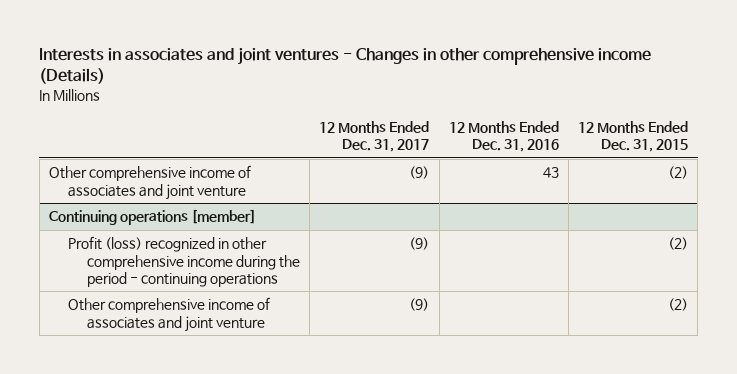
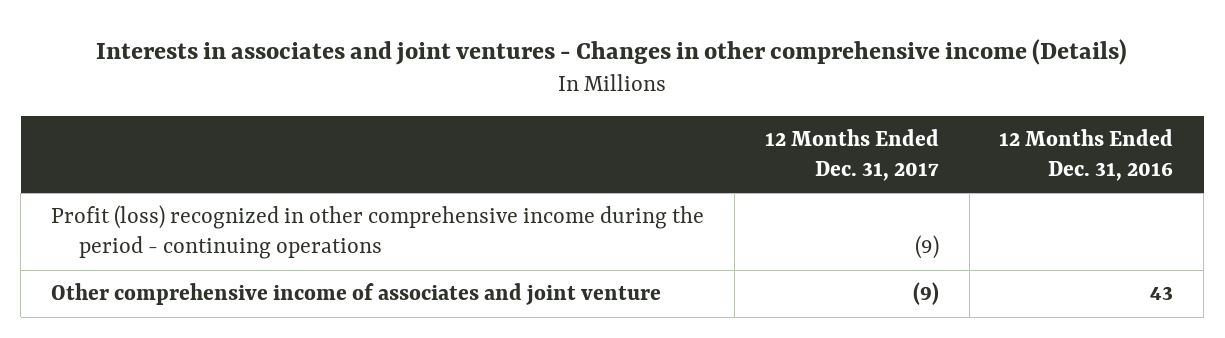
[578,120,689,153] 12 Months Ended Dec. 31, 2015 -> none
[48,209,256,226] Continuing operations [member] -> none
[67,297,270,332] Other comprehensive income of associates and joint venture -> none
[48,165,251,200] Other comprehensive income of associates and joint venture -> [51,283,662,306] Other comprehensive income of associates and joint venture

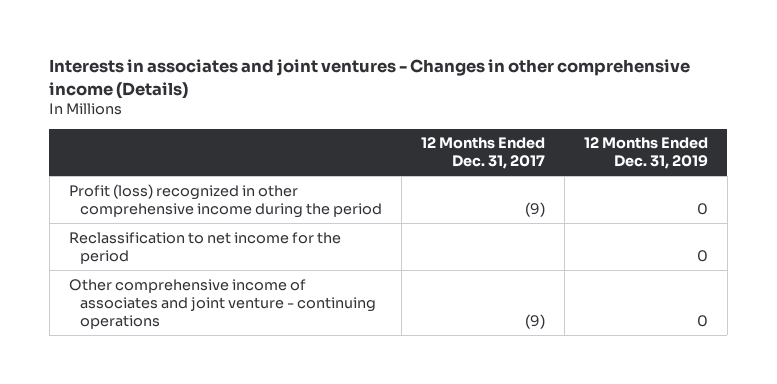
[999,129,1174,181] 12 Months Ended Dec. 31, 2016 -> none
none -> [583,137,708,170] 12 Months Ended Dec. 31, 2019
[51,205,705,259] Profit (loss) recognized in other comprehensive income during the period - continuing operations -> [68,183,383,218] Profit (loss) recognized in other comprehensive income during the period
none -> [68,231,341,264] Reclassification to net income for the period
[51,283,662,306] Other comprehensive income of associates and joint venture -> [68,278,377,329] Other comprehensive income of associates and joint venture - continuing operations

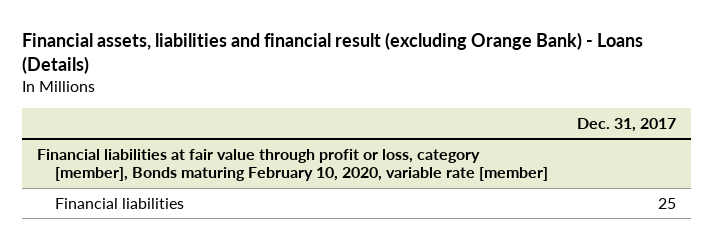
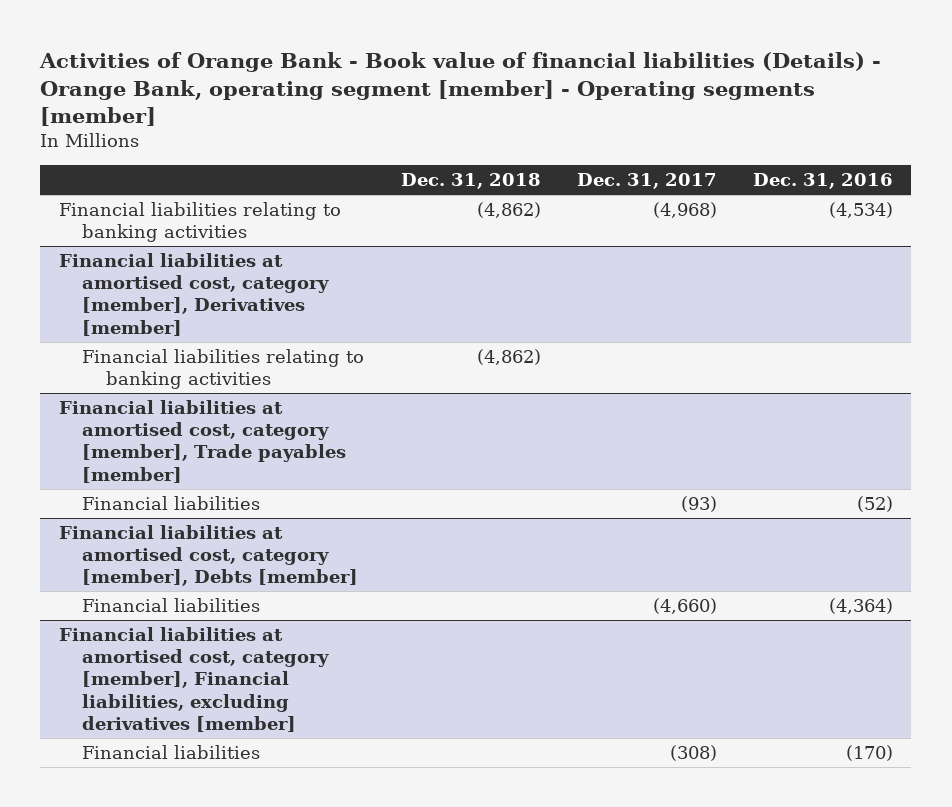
[22,31,644,75] Financial assets, liabilities and financial result (excluding Orange Bank) - Loans (Details) -> [39,52,882,127] Activities of Orange Bank - Book value of financial liabilities (Details) - Orange Bank, operating segment [member] - Operating segments [member]
none -> [400,173,541,190] Dec. 31, 2018
none -> [753,173,894,190] Dec. 31, 2016
[37,148,548,182] Financial liabilities at fair value through profit or loss, category [member], Bonds maturing February 10, 2020, variable rate [member] -> none
none -> [58,202,341,243] Financial liabilities relating to banking activities
none -> [58,253,330,336] Financial liabilities at amortised cost, category [member], Derivatives [member]
none -> [82,349,365,390] Financial liabilities relating to banking activities
none -> [58,400,347,483] Financial liabilities at amortised cost, category [member], Trade payables [member]
[658,197,677,209] 25 -> [680,496,717,513] (93)
none -> [58,525,359,587] Financial liabilities at amortised cost, category [member], Debts [member]
none -> [82,598,261,613] Financial liabilities
none -> [58,627,330,732] Financial liabilities at amortised cost, category [member], Financial liabilities, excluding derivatives [member]
none -> [82,745,261,760] Financial liabilities

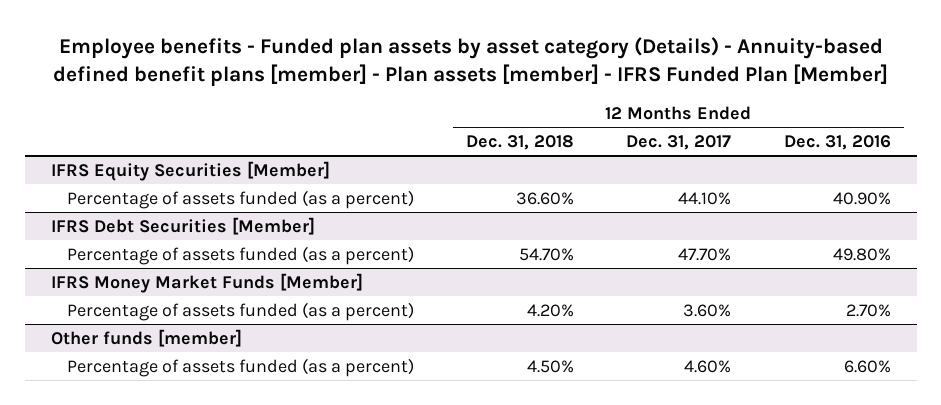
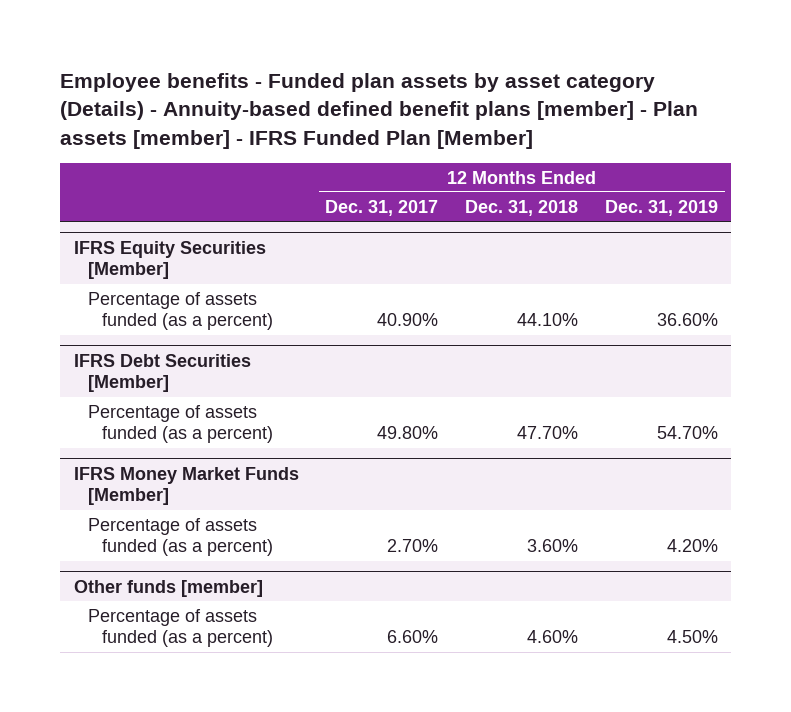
[783,134,891,150] Dec. 31, 2016 -> none
none -> [604,199,718,216] Dec. 31, 2019
[515,191,574,205] 36.60% -> [517,313,579,327] 44.10%
[678,191,732,205] 44.10% -> [377,313,439,327] 40.90%
[518,247,574,261] 54.70% -> [517,426,579,440] 47.70%
[678,247,732,261] 47.70% -> [377,426,439,440] 49.80%
[526,303,574,317] 4.20% -> [527,539,579,553] 3.60%
[683,303,732,317] 3.60% -> [387,539,439,553] 2.70%
[526,359,574,373] 4.50% -> [527,630,579,644] 4.60%
[684,359,732,373] 4.60% -> [387,630,439,644] 6.60%

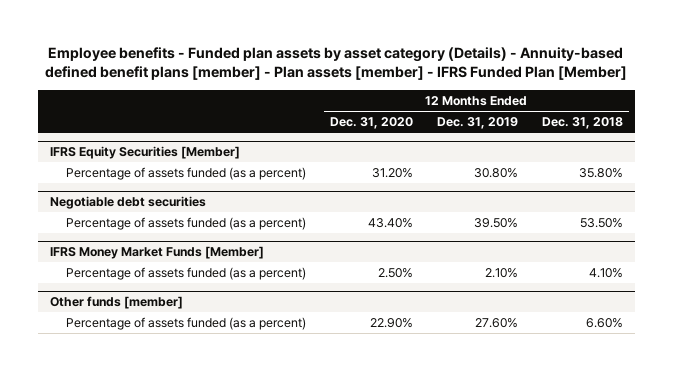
[325,199,439,216] Dec. 31, 2017 -> none
none -> [330,117,414,130] Dec. 31, 2020
[517,313,579,327] 44.10% -> [578,168,623,179] 35.80%
[656,313,718,327] 36.60% -> [473,168,518,179] 30.80%
[73,353,251,393] IFRS Debt Securities [Member] -> [49,196,206,210] Negotiable debt securities
[517,426,579,440] 47.70% -> [579,218,623,229] 53.50%
[656,426,718,440] 54.70% -> [473,218,518,229] 39.50%
[527,539,579,553] 3.60% -> [588,268,623,279] 4.10%
[666,539,718,553] 4.20% -> [484,268,518,279] 2.10%
[527,630,579,644] 4.60% -> [585,318,623,329] 6.60%
[666,630,718,644] 4.50% -> [474,318,518,329] 27.60%

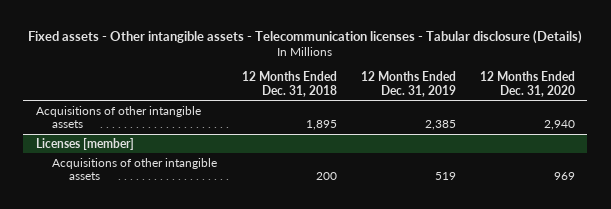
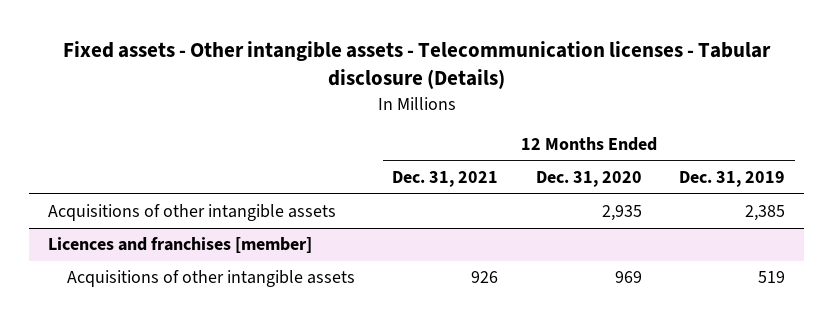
[241,71,337,97] 12 Months Ended Dec. 31, 2018 -> none
none -> [392,171,499,188] Dec. 31, 2021
[544,120,576,131] 2,940 -> [601,205,642,222] 2,935
[35,137,134,150] Licenses [member] -> [47,237,312,254] Licences and franchises [member]

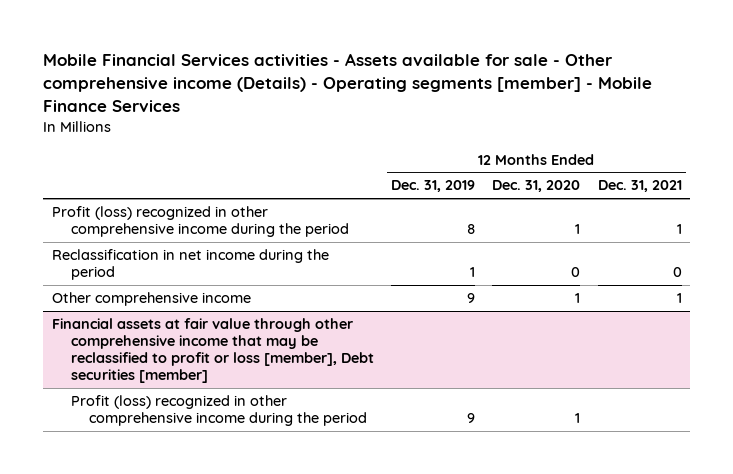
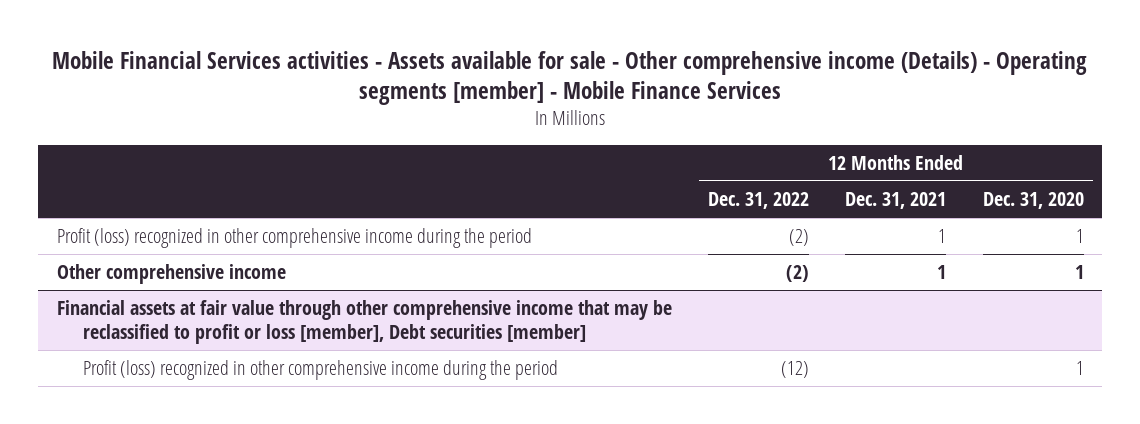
[390,180,475,193] Dec. 31, 2019 -> none
none -> [707,192,809,210] Dec. 31, 2022
[51,249,329,281] Reclassification in net income during the period -> none

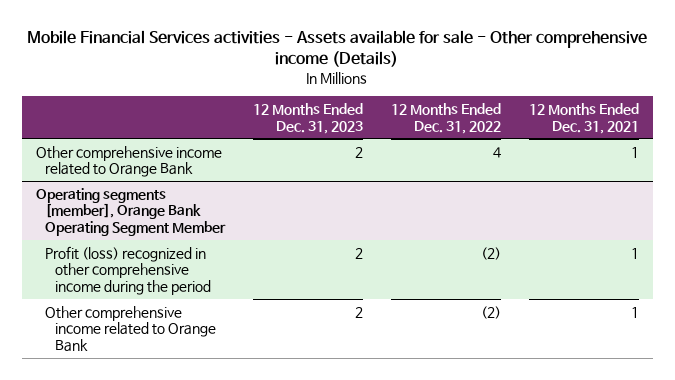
[52,50,1088,105] Mobile Financial Services activities - Assets available for sale - Other comprehensive income (Details) - Operating segments [member] - Mobile Finance Services -> [27,30,648,68] Mobile Financial Services activities - Assets available for sale - Other comprehensive income (Details)
[982,192,1084,210] Dec. 31, 2020 -> none
none -> [253,102,364,134] 12 Months Ended Dec. 31, 2023
none -> [35,145,222,178] Other comprehensive income related to Orange Bank
none -> [35,187,227,236] Operating segments [member], Orange Bank Operating Segment Member
[56,264,286,285] Other comprehensive income -> none
[56,300,672,345] Financial assets at fair value through other comprehensive income that may be reclassified to profit or loss [member], Debt securities [member] -> none
[82,360,558,381] Profit (loss) recognized in other comprehensive income during the period -> none
none -> [45,305,216,352] Other comprehensive income related to Orange Bank

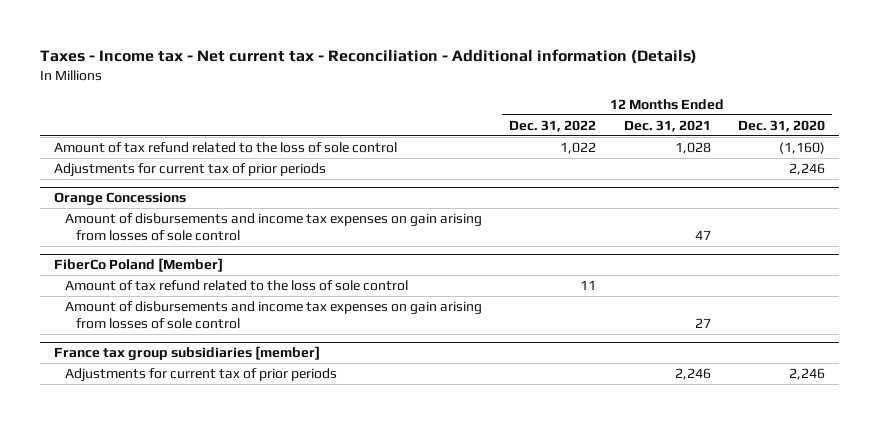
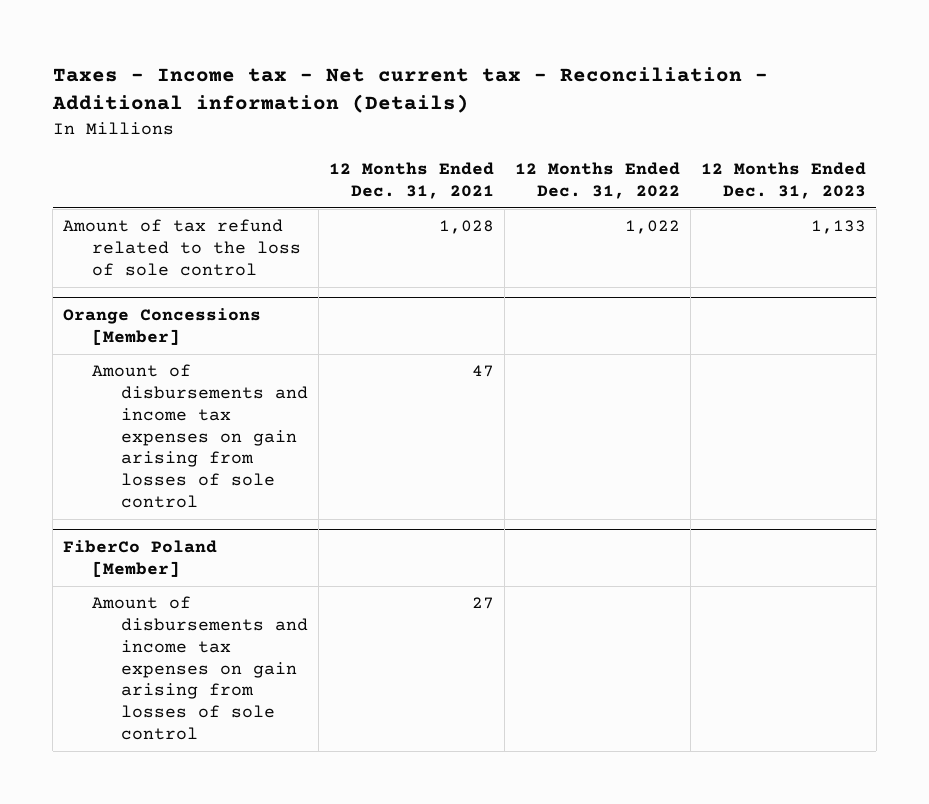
[738,119,826,132] Dec. 31, 2020 -> none
none -> [701,162,867,199] 12 Months Ended Dec. 31, 2023
[53,163,326,178] Adjustments for current tax of prior periods -> none
[53,192,186,207] Orange Concessions -> [63,308,262,346] Orange Concessions [Member]
[64,280,408,292] Amount of tax refund related to the loss of sole control -> none
[53,346,320,362] France tax group subsidiaries [member] -> none
[64,368,337,383] Adjustments for current tax of prior periods -> none

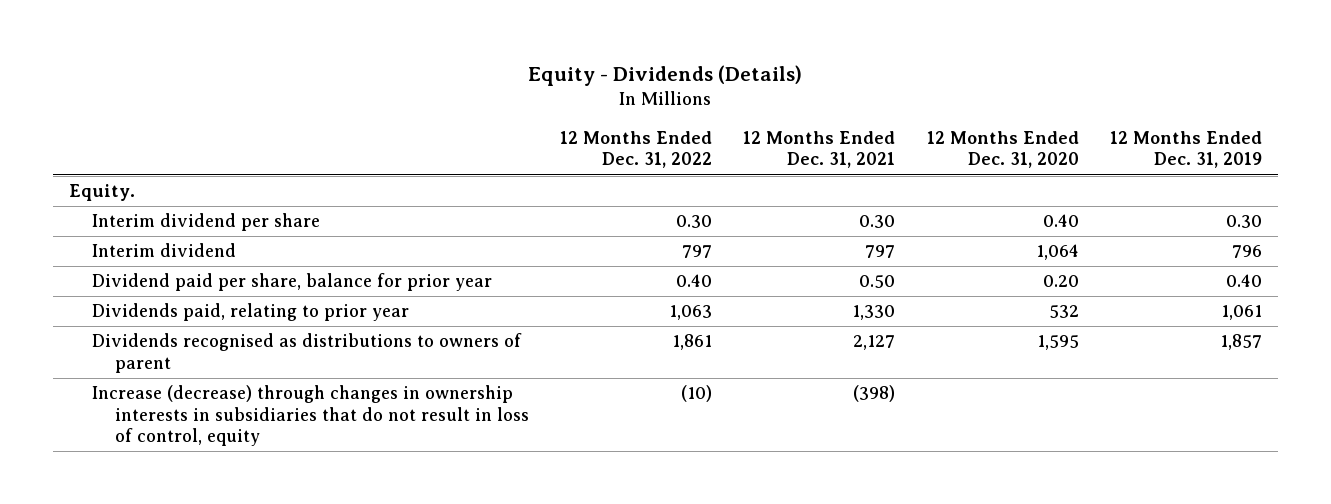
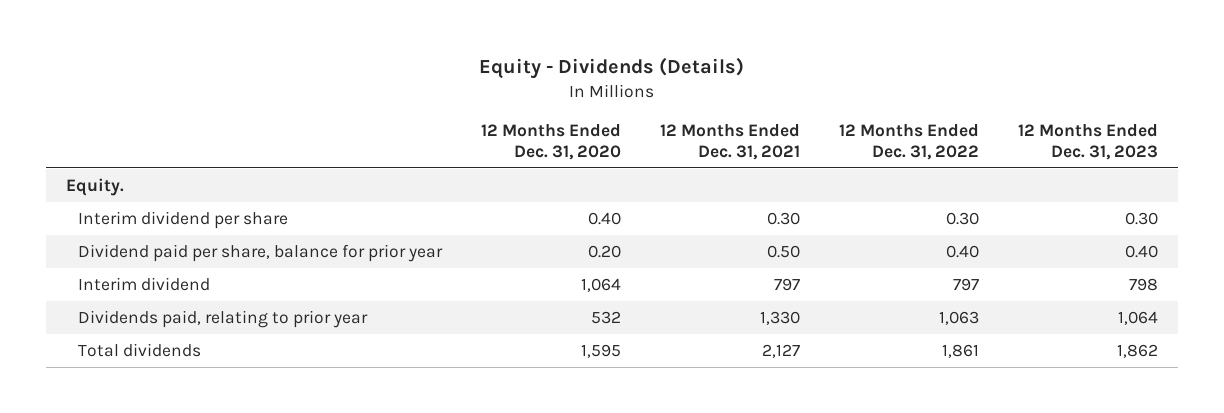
[1110,131,1263,169] 12 Months Ended Dec. 31, 2019 -> none
none -> [1018,124,1159,160] 12 Months Ended Dec. 31, 2023
[91,243,236,258] Interim dividend -> [78,277,211,292] Interim dividend
[91,385,529,446] Increase (decrease) through changes in ownership interests in subsidiaries that do not result in loss of control, equity -> none
[91,333,522,373] Dividends recognised as distributions to owners of parent -> [78,343,202,358] Total dividends

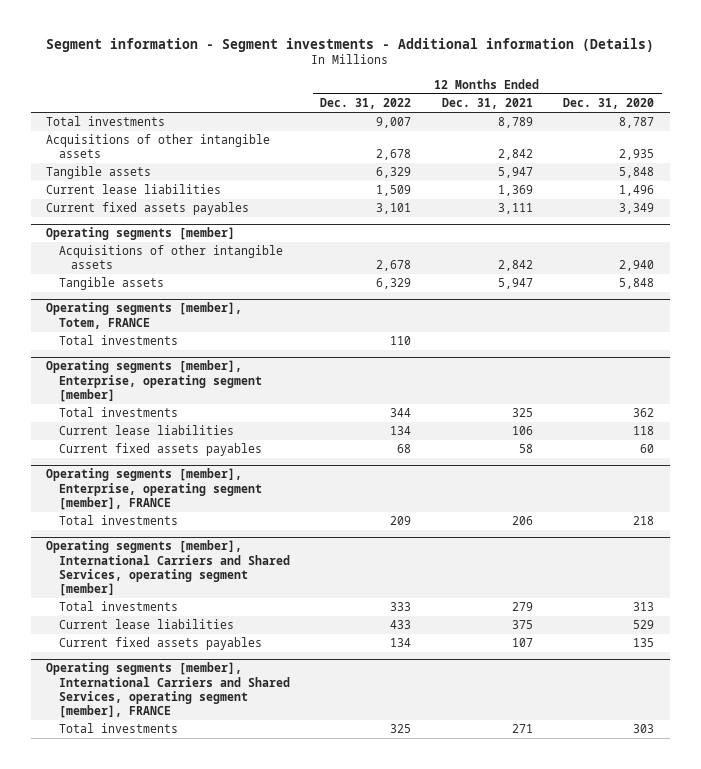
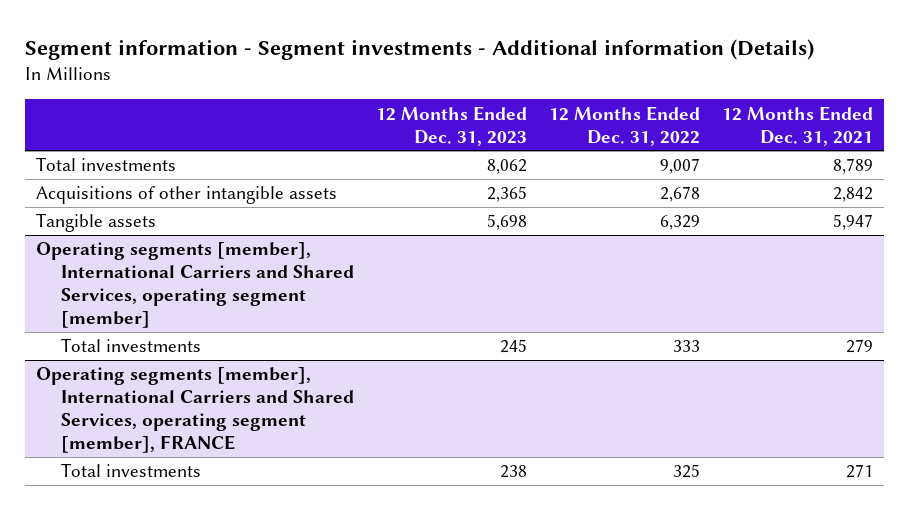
[563,98,655,110] Dec. 31, 2020 -> none
none -> [375,105,527,146] 12 Months Ended Dec. 31, 2023
[46,184,222,195] Current lease liabilities -> none
[46,202,250,216] Current fixed assets payables -> none
[46,227,236,241] Operating segments [member] -> none
[58,245,283,270] Acquisitions of other intangible assets -> none
[58,277,164,291] Tangible assets -> none
[46,302,243,329] Operating segments [member], Totem, FRANCE -> none
[58,335,178,346] Total investments -> none
[46,360,262,402] Operating segments [member], Enterprise, operating segment [member] -> none
[58,407,178,418] Total investments -> none
[58,425,234,436] Current lease liabilities -> none
[58,443,262,457] Current fixed assets payables -> none
[46,468,262,510] Operating segments [member], Enterprise, operating segment [member], FRANCE -> none
[58,515,178,526] Total investments -> none
[58,619,234,630] Current lease liabilities -> none
[58,637,262,651] Current fixed assets payables -> none

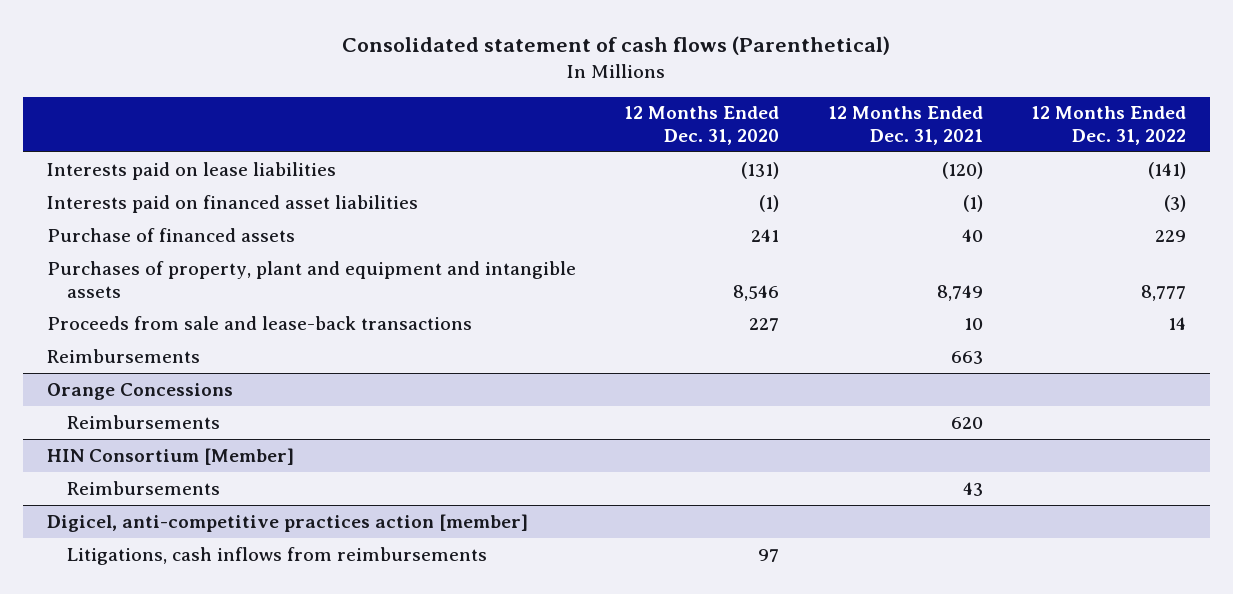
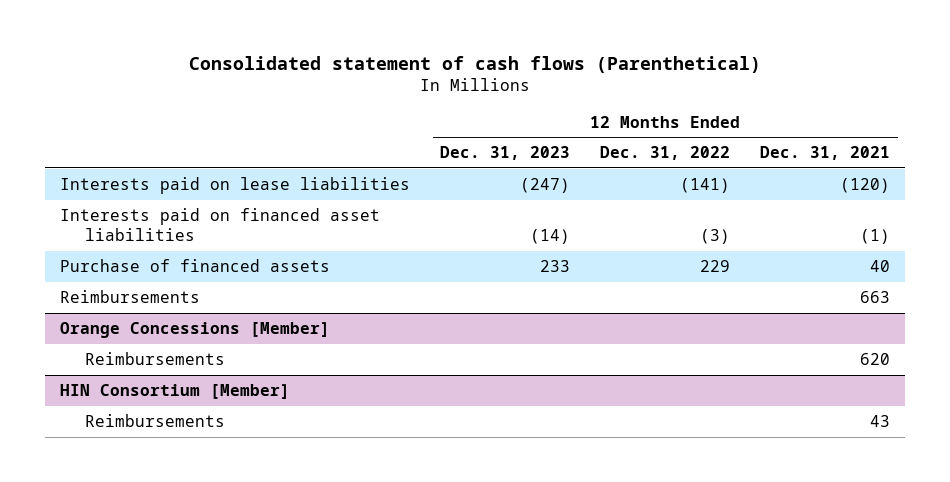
[624,106,780,146] 12 Months Ended Dec. 31, 2020 -> none
none -> [440,146,571,161] Dec. 31, 2023
[46,260,576,298] Purchases of property, plant and equipment and intangible assets -> none
[46,315,472,330] Proceeds from sale and lease-back transactions -> none
[46,382,233,400] Orange Concessions -> [60,321,331,338] Orange Concessions [Member]
[46,513,528,532] Digicel, anti-competitive practices action [member] -> none
[67,546,488,565] Litigations, cash inflows from reimbursements -> none

